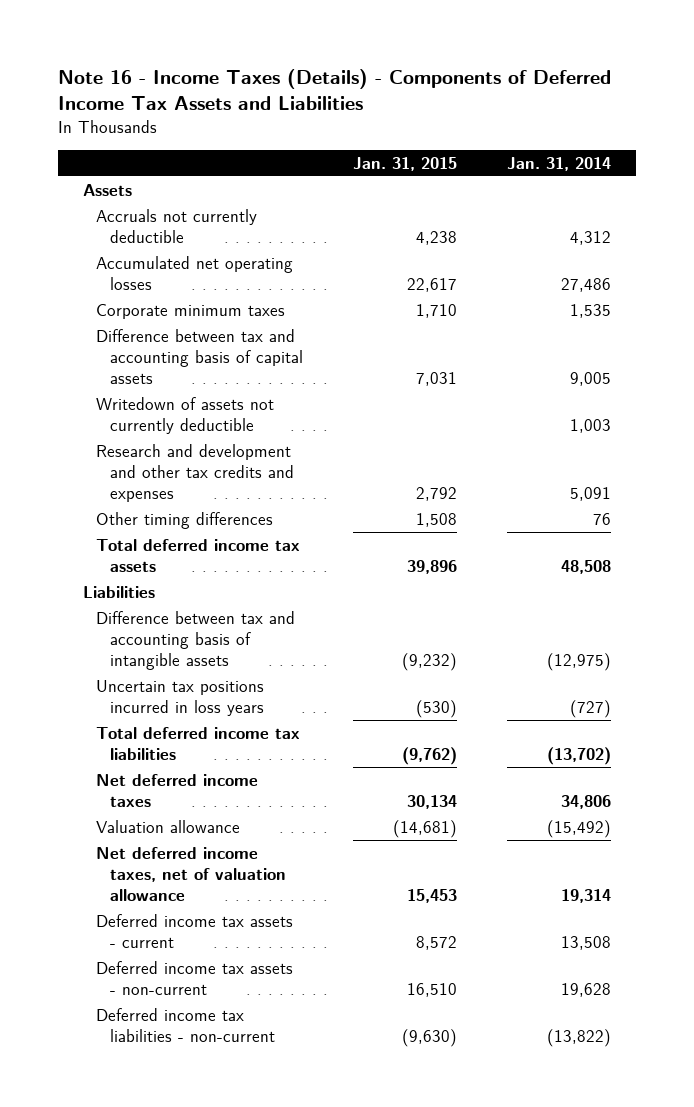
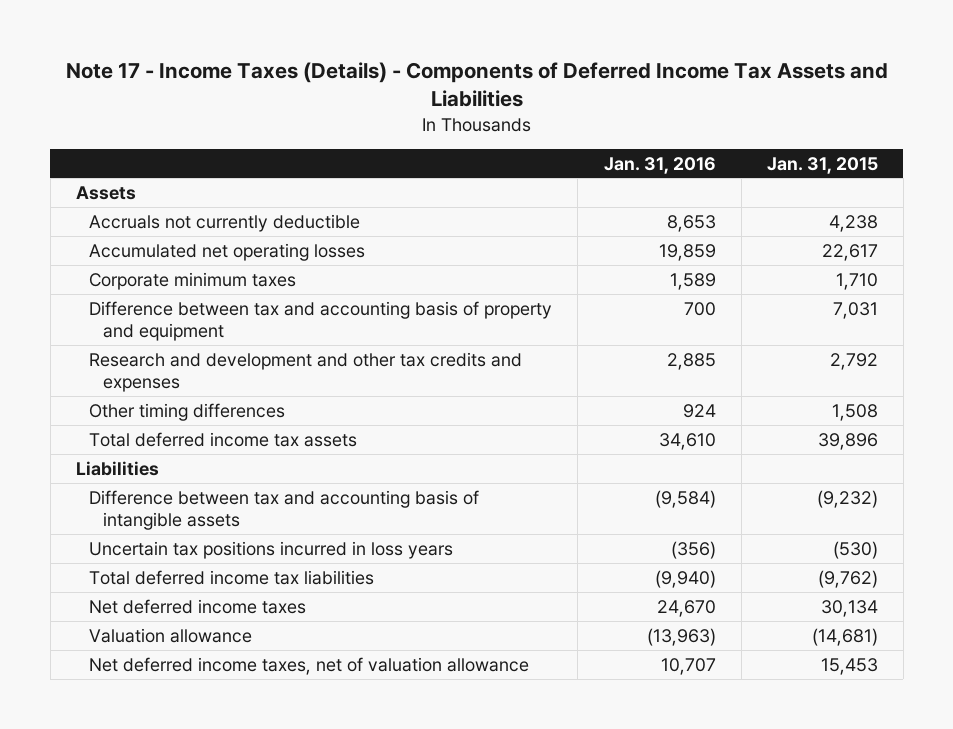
[57,68,611,111] Note 16 - Income Taxes (Details) - Components of Deferred Income Tax Assets and Liabilities -> [65,62,888,108] Note 17 - Income Taxes (Details) - Components of Deferred Income Tax Assets and Liabilities
[507,156,612,171] Jan. 31, 2014 -> none
none -> [603,156,716,174] Jan. 31, 2016
[96,396,275,434] Writedown of assets not currently deductible -> none
[96,328,303,384] Difference between tax and accounting basis of capital assets -> [89,300,553,342] Difference between tax and accounting basis of property and equipment
[96,913,294,948] Deferred income tax assets - current -> none
[96,960,294,995] Deferred income tax assets - non-current -> none
[96,1007,275,1042] Deferred income tax liabilities - non-current -> none

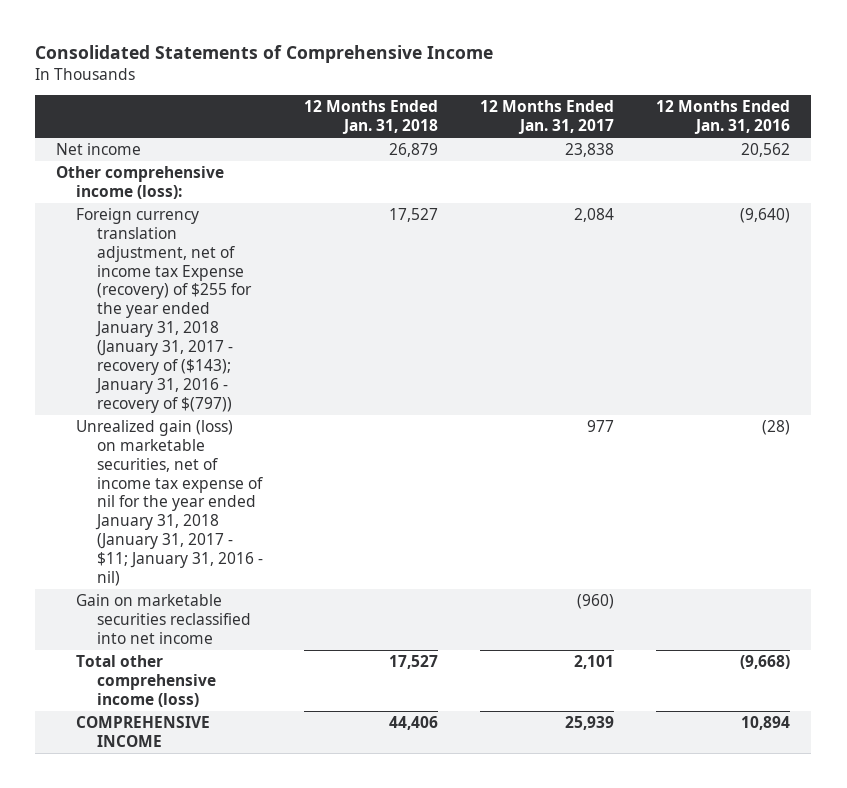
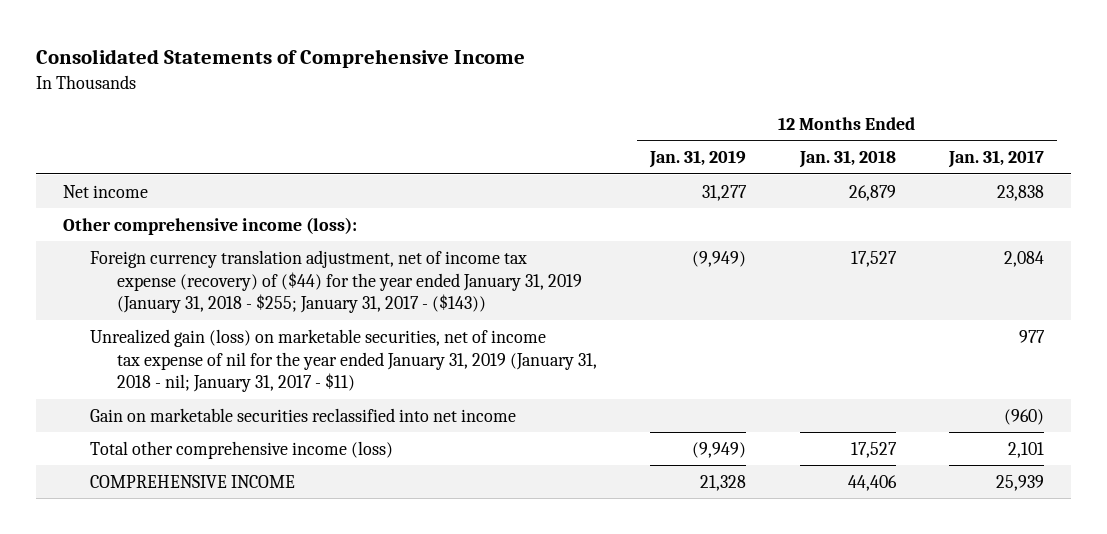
[656,100,791,135] 12 Months Ended Jan. 31, 2016 -> none
none -> [649,150,747,169] Jan. 31, 2019
[76,208,252,413] Foreign currency translation adjustment, net of income tax Expense (recovery) of $255 for the year ended January 31, 2018 (January 31, 2017 - recovery of ($143); January 31, 2016 - recovery of $(797)) -> [89,249,582,314] Foreign currency translation adjustment, net of income tax expense (recovery) of ($44) for the year ended January 31, 2019 (January 31, 2018 - $255; January 31, 2017 - ($143))
[76,420,263,586] Unrealized gain (loss) on marketable securities, net of income tax expense of nil for the year ended January 31, 2018 (January 31, 2017 - $11; January 31, 2016 - nil) -> [89,328,597,393] Unrealized gain (loss) on marketable securities, net of income tax expense of nil for the year ended January 31, 2019 (January 31, 2018 - nil; January 31, 2017 - $11)

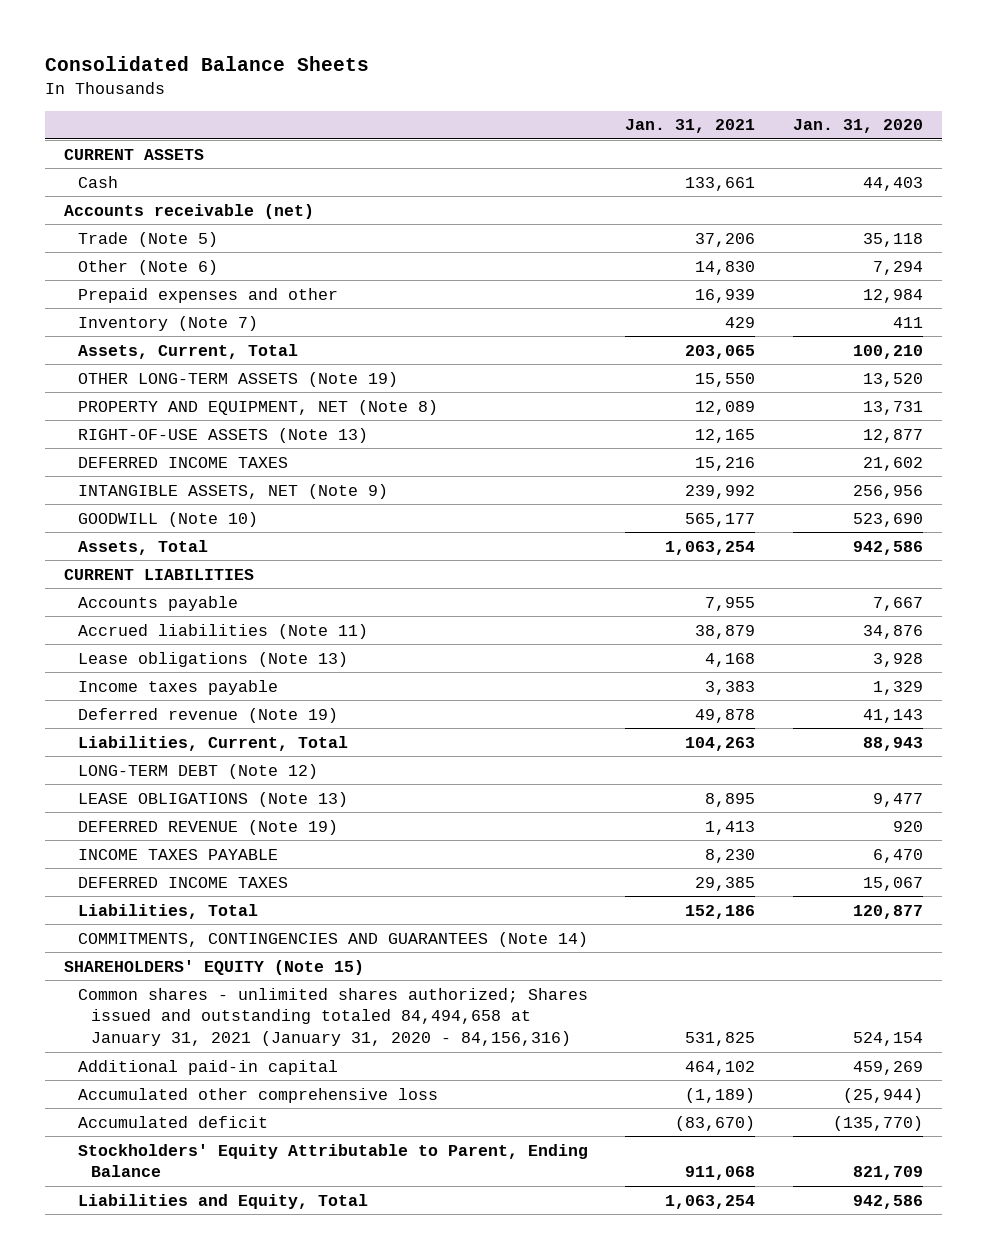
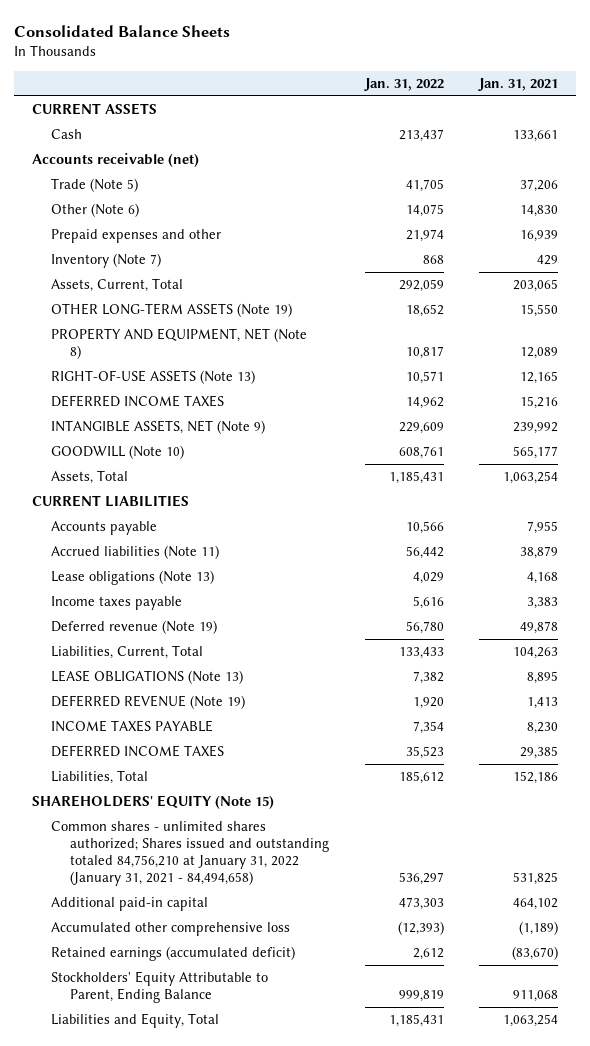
[792,119,923,134] Jan. 31, 2020 -> none
none -> [363,77,444,91] Jan. 31, 2022
[77,763,318,779] LONG-TERM DEBT (Note 12) -> none
[77,931,588,947] COMMITMENTS, CONTINGENCIES AND GUARANTEES (Note 14) -> none
[77,987,588,1047] Common shares - unlimited shares authorized; Shares issued and outstanding totaled 84,494,658 at January 31, 2021 (January 31, 2020 - 84,156,316) -> [51,821,330,887] Common shares - unlimited shares authorized; Shares issued and outstanding totaled 84,756,210 at January 31, 2022 (January 31, 2021 - 84,494,658)
[77,1115,268,1128] Accumulated deficit -> [51,946,296,962] Retained earnings (accumulated deficit)

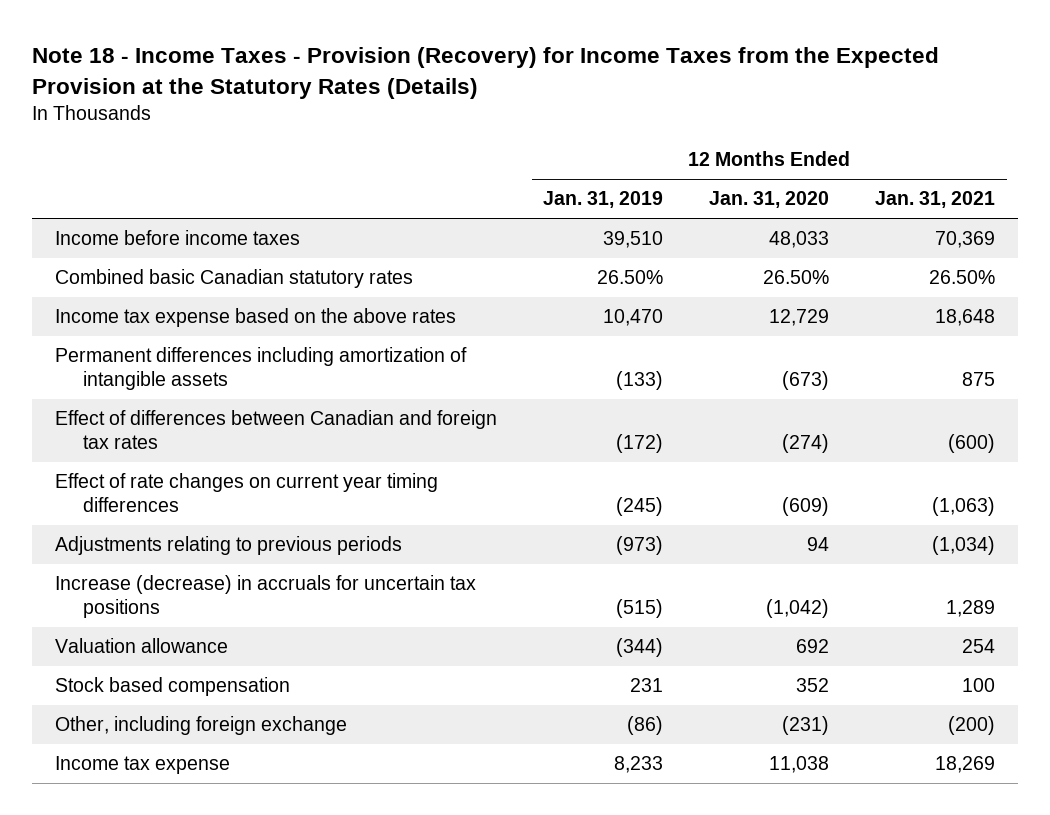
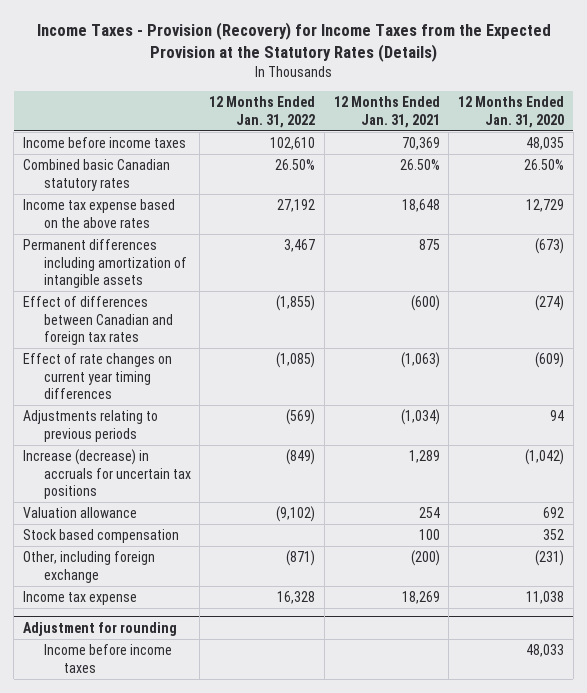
[32,46,940,99] Note 18 - Income Taxes - Provision (Recovery) for Income Taxes from the Expected Provision at the Statutory Rates (Details) -> [36,21,551,62] Income Taxes - Provision (Recovery) for Income Taxes from the Expected Provision at the Statutory Rates (Details)
[543,191,664,209] Jan. 31, 2019 -> none
none -> [209,96,316,128] 12 Months Ended Jan. 31, 2022
[769,231,830,249] 48,033 -> [526,137,565,151] 48,035
none -> [23,621,178,636] Adjustment for rounding
none -> [43,644,172,673] Income before income taxes

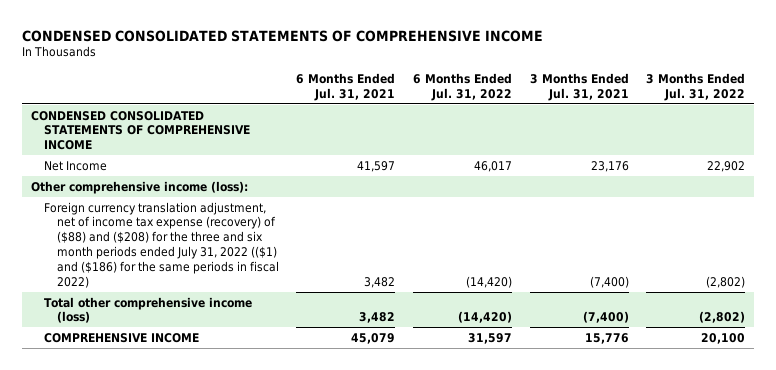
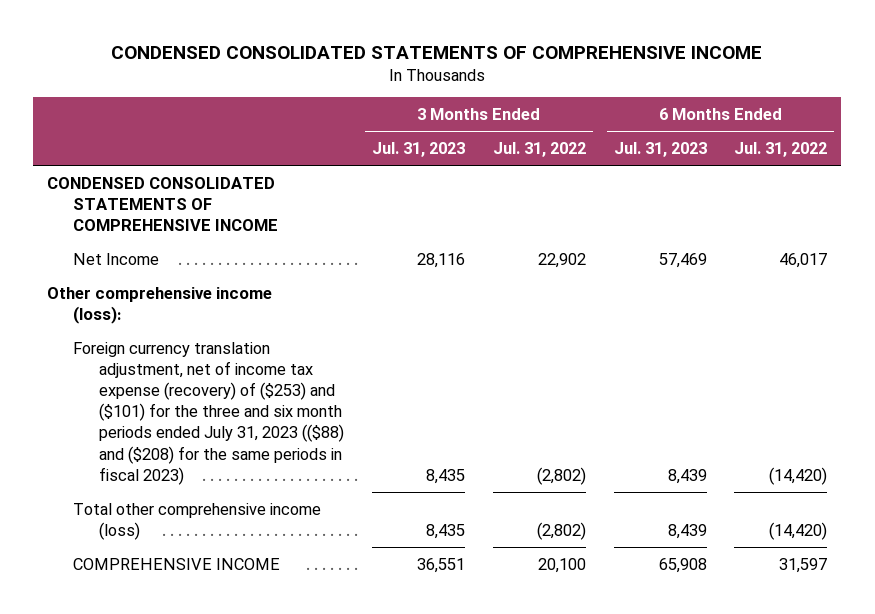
[296,72,396,101] 6 Months Ended Jul. 31, 2021 -> none
[529,72,629,101] 3 Months Ended Jul. 31, 2021 -> none
none -> [372,142,466,158] Jul. 31, 2023
none -> [613,142,707,158] Jul. 31, 2023
[43,201,279,288] Foreign currency translation adjustment, net of income tax expense (recovery) of ($88) and ($208) for the three and six month periods ended July 31, 2022 (($1) and ($186) for the same periods in fiscal 2022) -> [73,341,345,485] Foreign currency translation adjustment, net of income tax expense (recovery) of ($253) and ($101) for the three and six month periods ended July 31, 2023 (($88) and ($208) for the same periods in fiscal 2023)

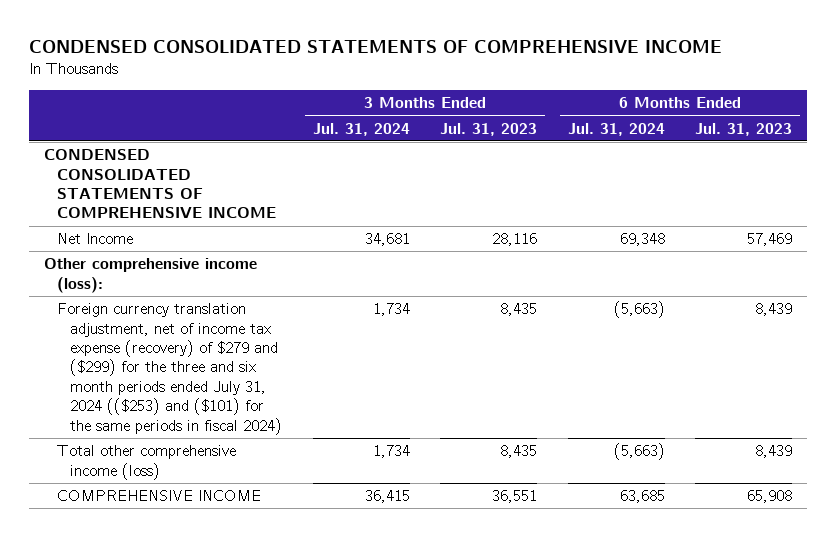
[492,142,586,158] Jul. 31, 2022 -> none
[734,142,828,158] Jul. 31, 2022 -> none
none -> [312,122,410,136] Jul. 31, 2024
none -> [567,122,665,136] Jul. 31, 2024
[73,341,345,485] Foreign currency translation adjustment, net of income tax expense (recovery) of ($253) and ($101) for the three and six month periods ended July 31, 2023 (($88) and ($208) for the same periods in fiscal 2023) -> [56,303,283,435] Foreign currency translation adjustment, net of income tax expense (recovery) of $279 and ($299) for the three and six month periods ended July 31, 2024 (($253) and ($101) for the same periods in fiscal 2024)

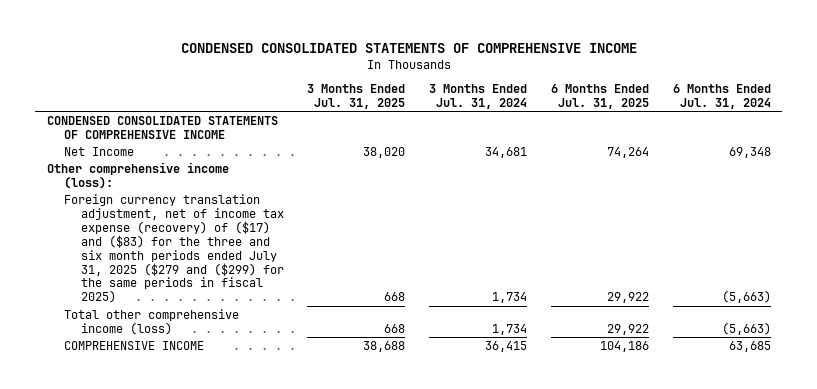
[440,122,538,136] Jul. 31, 2023 -> none
[695,122,793,136] Jul. 31, 2023 -> none
none -> [307,84,406,110] 3 Months Ended Jul. 31, 2025
none -> [550,84,649,110] 6 Months Ended Jul. 31, 2025
[56,303,283,435] Foreign currency translation adjustment, net of income tax expense (recovery) of $279 and ($299) for the three and six month periods ended July 31, 2024 (($253) and ($101) for the same periods in fiscal 2024) -> [63,193,284,304] Foreign currency translation adjustment, net of income tax expense (recovery) of ($17) and ($83) for the three and six month periods ended July 31, 2025 ($279 and ($299) for the same periods in fiscal 2025)

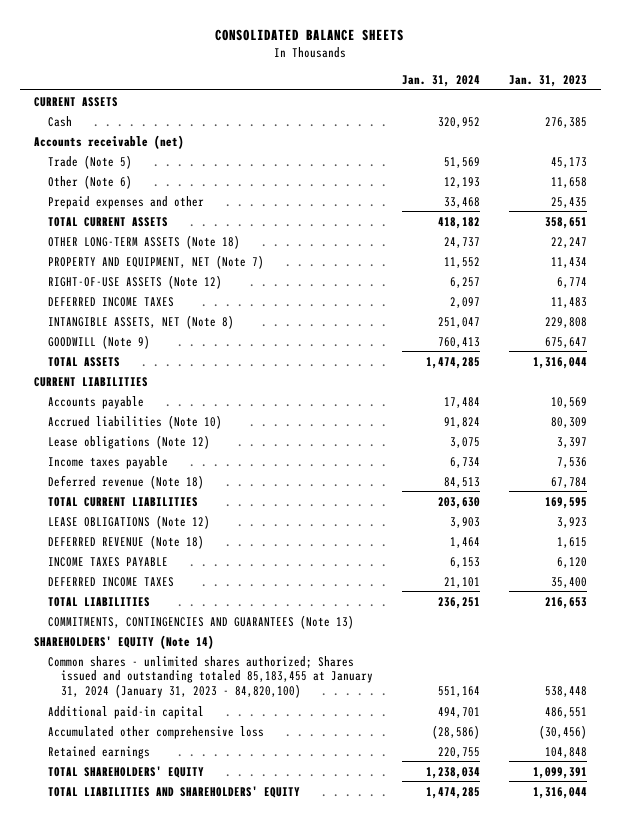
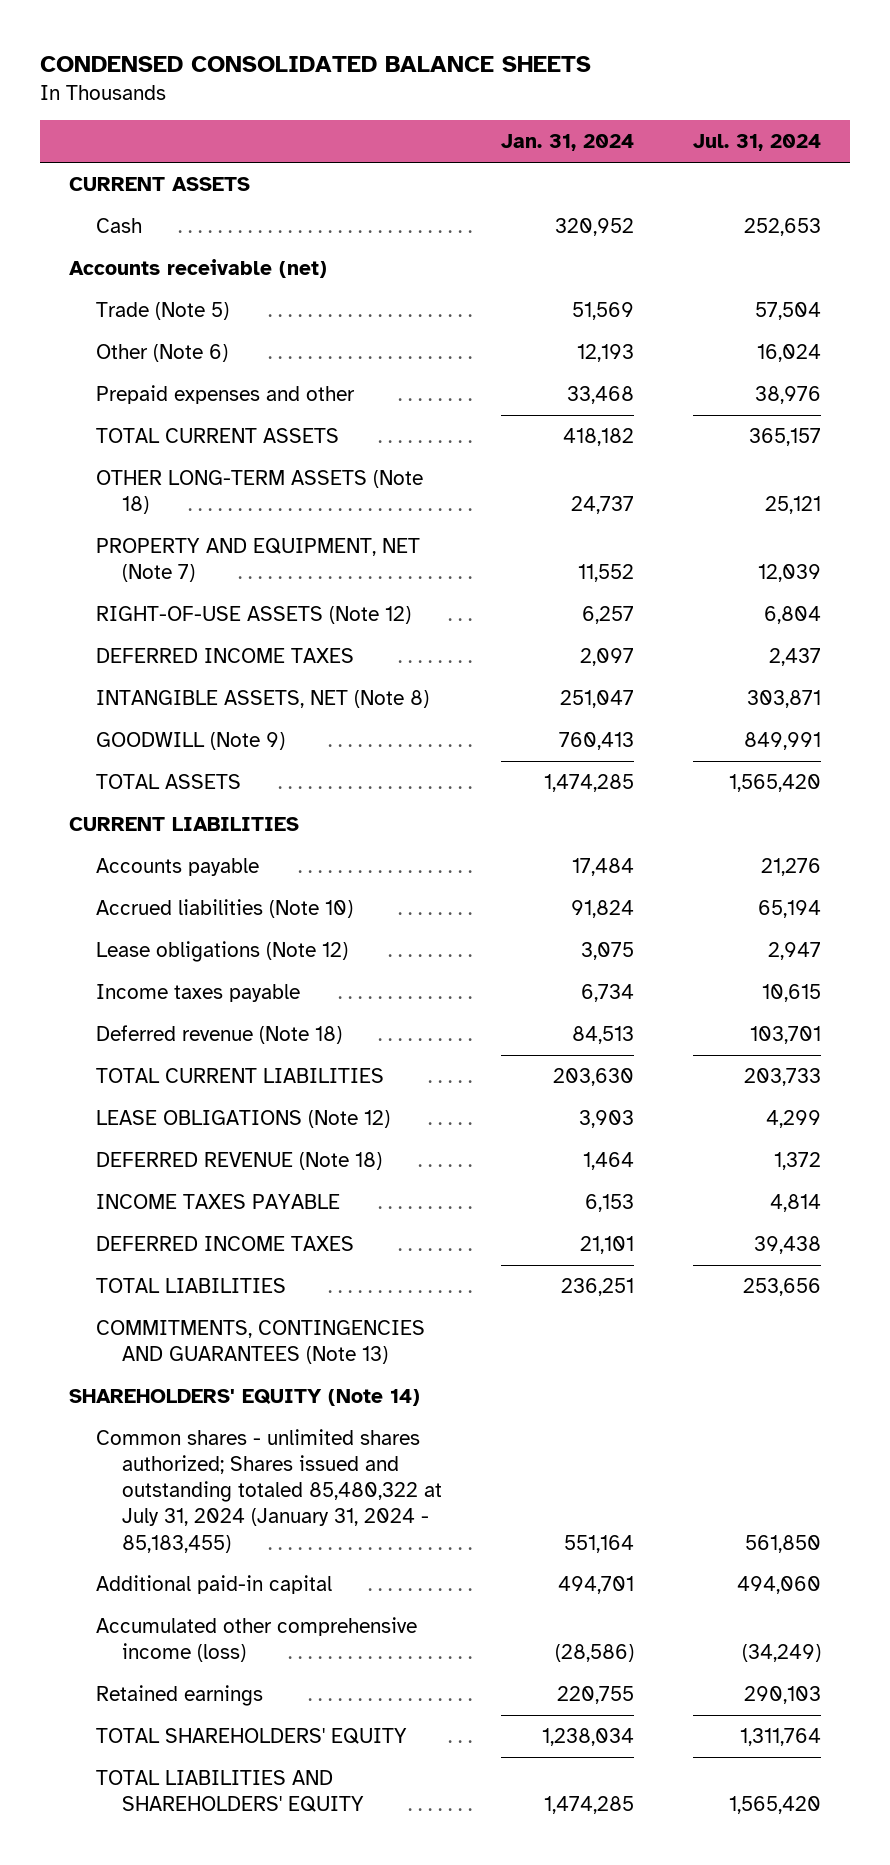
[215,28,405,41] CONSOLIDATED BALANCE SHEETS -> [40,56,592,73] CONDENSED CONSOLIDATED BALANCE SHEETS
[508,75,587,88] Jan. 31, 2023 -> none
none -> [692,134,821,152] Jul. 31, 2024
[47,655,374,698] Common shares - unlimited shares authorized; Shares issued and outstanding totaled 85,183,455 at January 31, 2024 (January 31, 2023 - 84,820,100) -> [95,1428,443,1553] Common shares - unlimited shares authorized; Shares issued and outstanding totaled 85,480,322 at July 31, 2024 (January 31, 2024 - 85,183,455)
[47,725,264,739] Accumulated other comprehensive loss -> [95,1616,417,1663] Accumulated other comprehensive income (loss)

